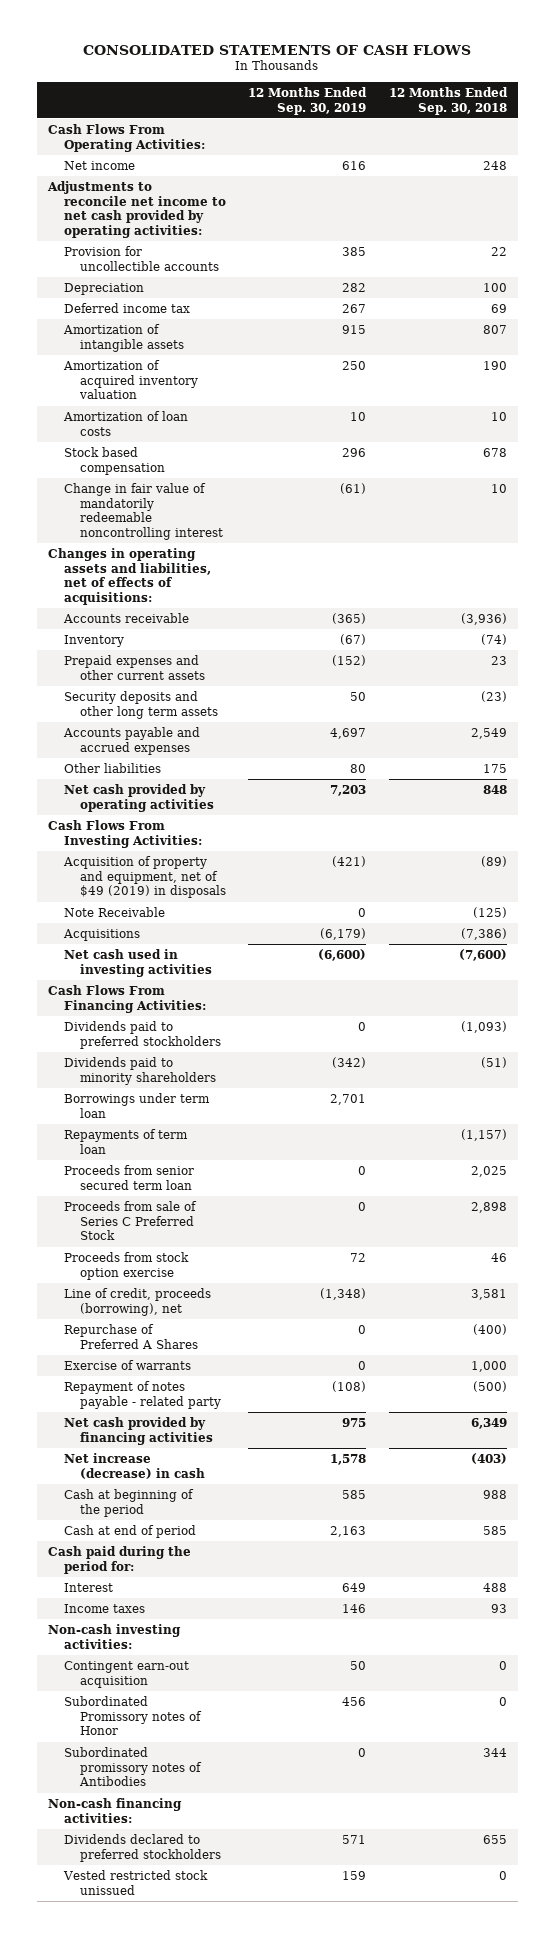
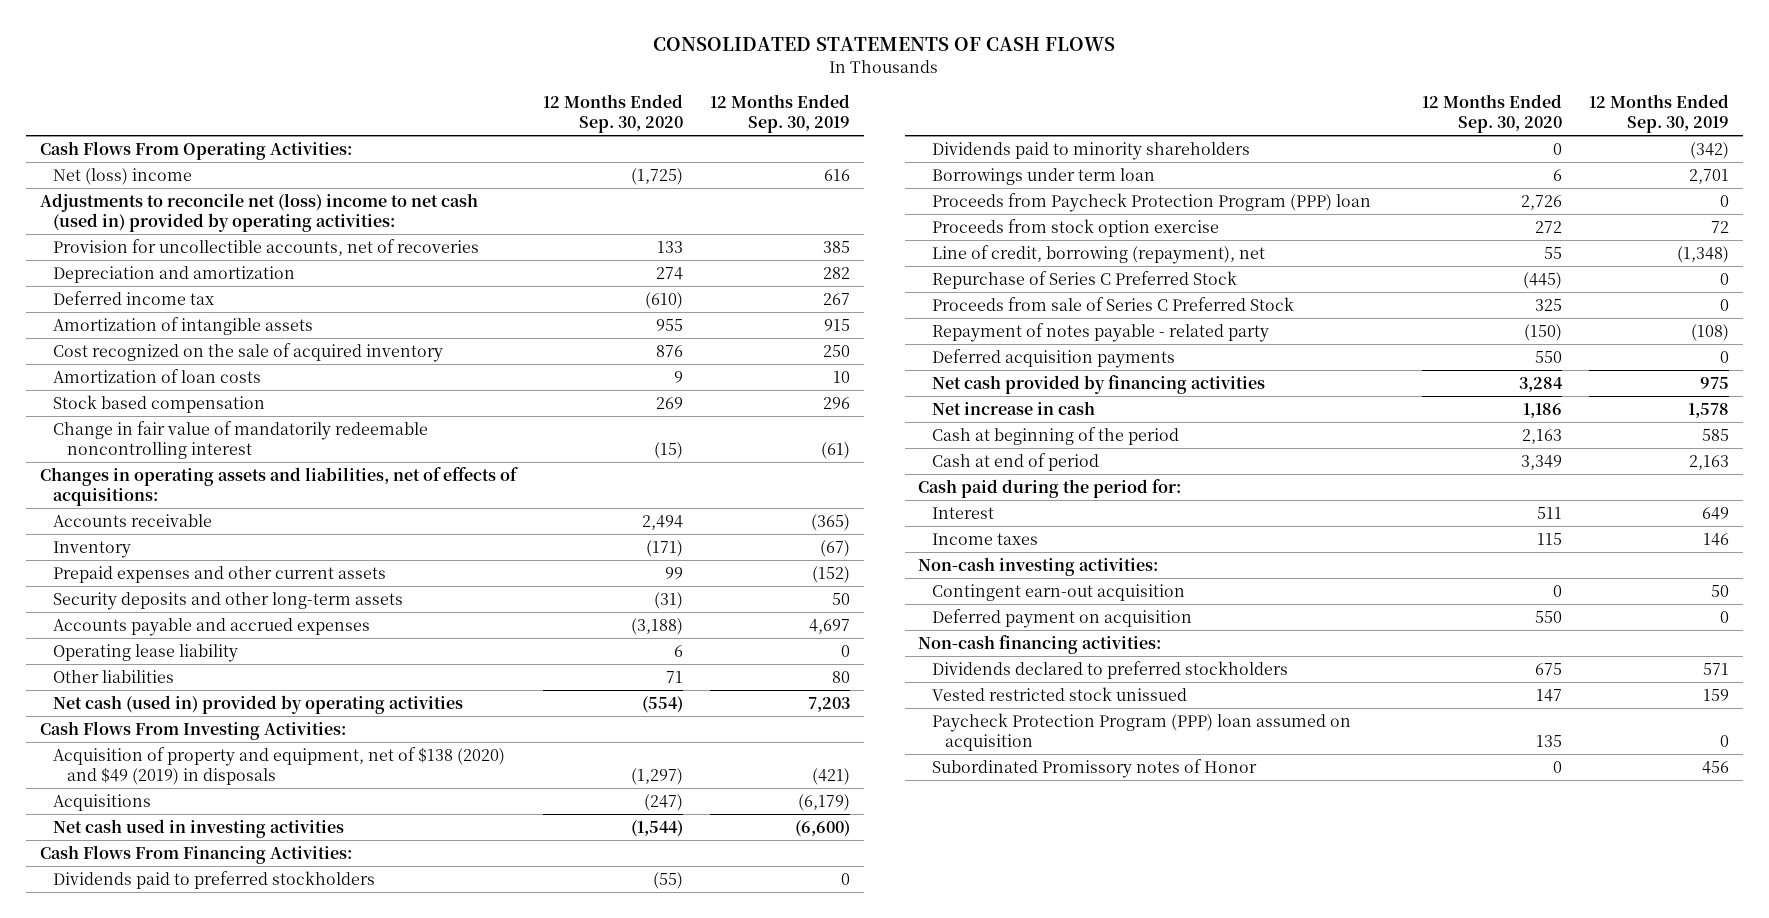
[388,86,508,115] 12 Months Ended Sep. 30, 2018 -> none
none -> [543,93,684,134] 12 Months Ended Sep. 30, 2020
[63,160,135,170] Net income -> [53,167,193,185] Net (loss) income
[46,180,226,238] Adjustments to reconcile net income to net cash provided by operating activities: -> [39,192,478,232] Adjustments to reconcile net (loss) income to net cash (used in) provided by operating activities:
[63,245,219,271] Provision for uncollectible accounts -> [53,238,480,256] Provision for uncollectible accounts, net of recoveries
[63,282,144,295] Depreciation -> [53,265,296,283] Depreciation and amortization
[62,359,198,400] Amortization of acquired inventory valuation -> [53,342,444,362] Cost recognized on the sale of acquired inventory
[63,690,218,719] Security deposits and other long term assets -> [53,591,404,610] Security deposits and other long-term assets
none -> [53,643,239,662] Operating lease liability
[63,783,214,812] Net cash provided by operating activities -> [53,694,464,714] Net cash (used in) provided by operating activities
[63,906,165,917] Note Receivable -> none
[62,855,226,899] Acquisition of property and equipment, net of $49 (2019) in disposals -> [53,746,506,785] Acquisition of property and equipment, net of $138 (2020) and $49 (2019) in disposals
[63,1128,188,1154] Repayments of term loan -> none
[63,1164,194,1190] Proceeds from senior secured term loan -> none
none -> [931,192,1371,212] Proceeds from Paycheck Protection Program (PPP) loan
[63,1359,191,1370] Exercise of warrants -> none
[63,1287,211,1316] Line of credit, proceeds (borrowing), net -> [931,244,1265,264] Line of credit, borrowing (repayment), net
[63,1323,198,1349] Repurchase of Preferred A Shares -> [931,270,1237,289] Repurchase of Series C Preferred Stock
[63,1200,197,1241] Proceeds from sale of Series C Preferred Stock -> [931,296,1294,311] Proceeds from sale of Series C Preferred Stock
none -> [931,348,1175,368] Deferred acquisition payments
[63,1452,205,1479] Net increase (decrease) in cash -> [931,400,1095,415] Net increase in cash
[63,1746,202,1787] Subordinated promissory notes of Antibodies -> none
none -> [931,608,1192,628] Deferred payment on acquisition
none -> [931,712,1351,751] Paycheck Protection Program (PPP) loan assumed on acquisition
[63,1695,202,1736] Subordinated Promissory notes of Honor -> [931,758,1257,778] Subordinated Promissory notes of Honor

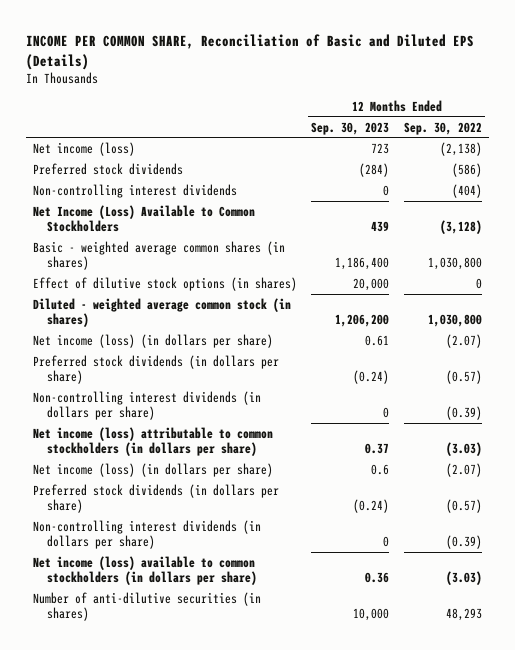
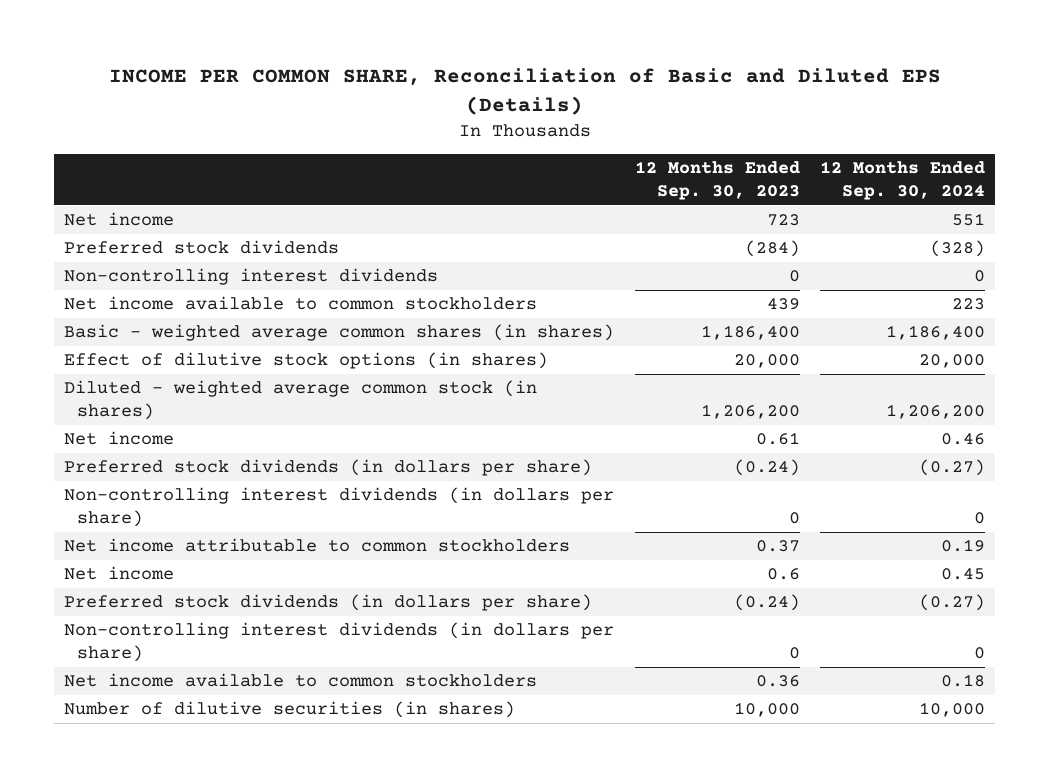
[403,121,482,135] Sep. 30, 2022 -> none
none -> [820,161,986,201] 12 Months Ended Sep. 30, 2024
[33,141,136,156] Net income (loss) -> [64,212,175,227] Net income
[33,204,256,232] Net Income (Loss) Available to Common Stockholders -> [64,296,538,311] Net income available to common stockholders
[33,333,274,348] Net income (loss) (in dollars per share) -> [64,431,175,446] Net income
[33,426,274,456] Net income (loss) attributable to common stockholders (in dollars per share) -> [64,538,571,553] Net income attributable to common stockholders
[33,462,274,477] Net income (loss) (in dollars per share) -> [64,566,175,581] Net income
[33,555,258,585] Net income (loss) available to common stockholders (in dollars per share) -> [64,673,538,688] Net income available to common stockholders
[33,591,262,621] Number of anti-dilutive securities (in shares) -> [64,701,516,719] Number of dilutive securities (in shares)

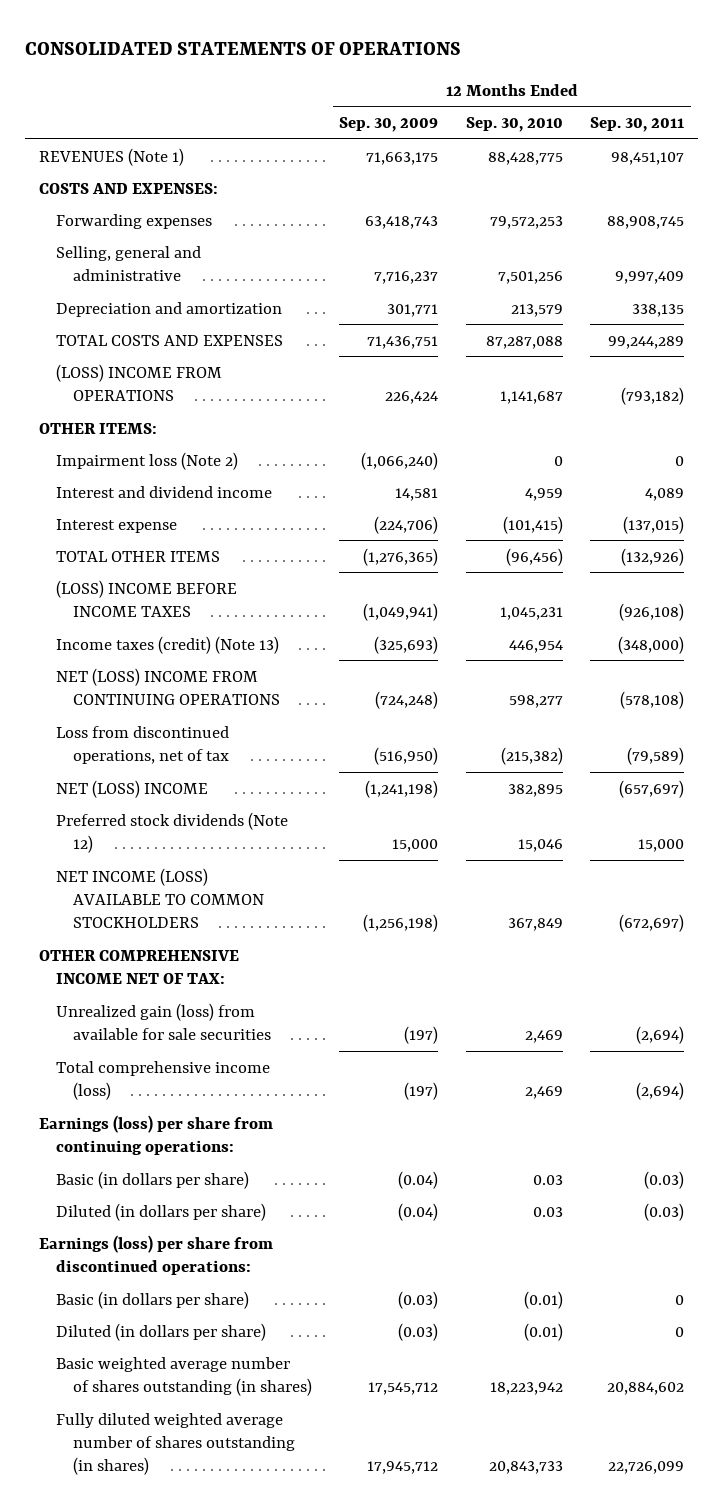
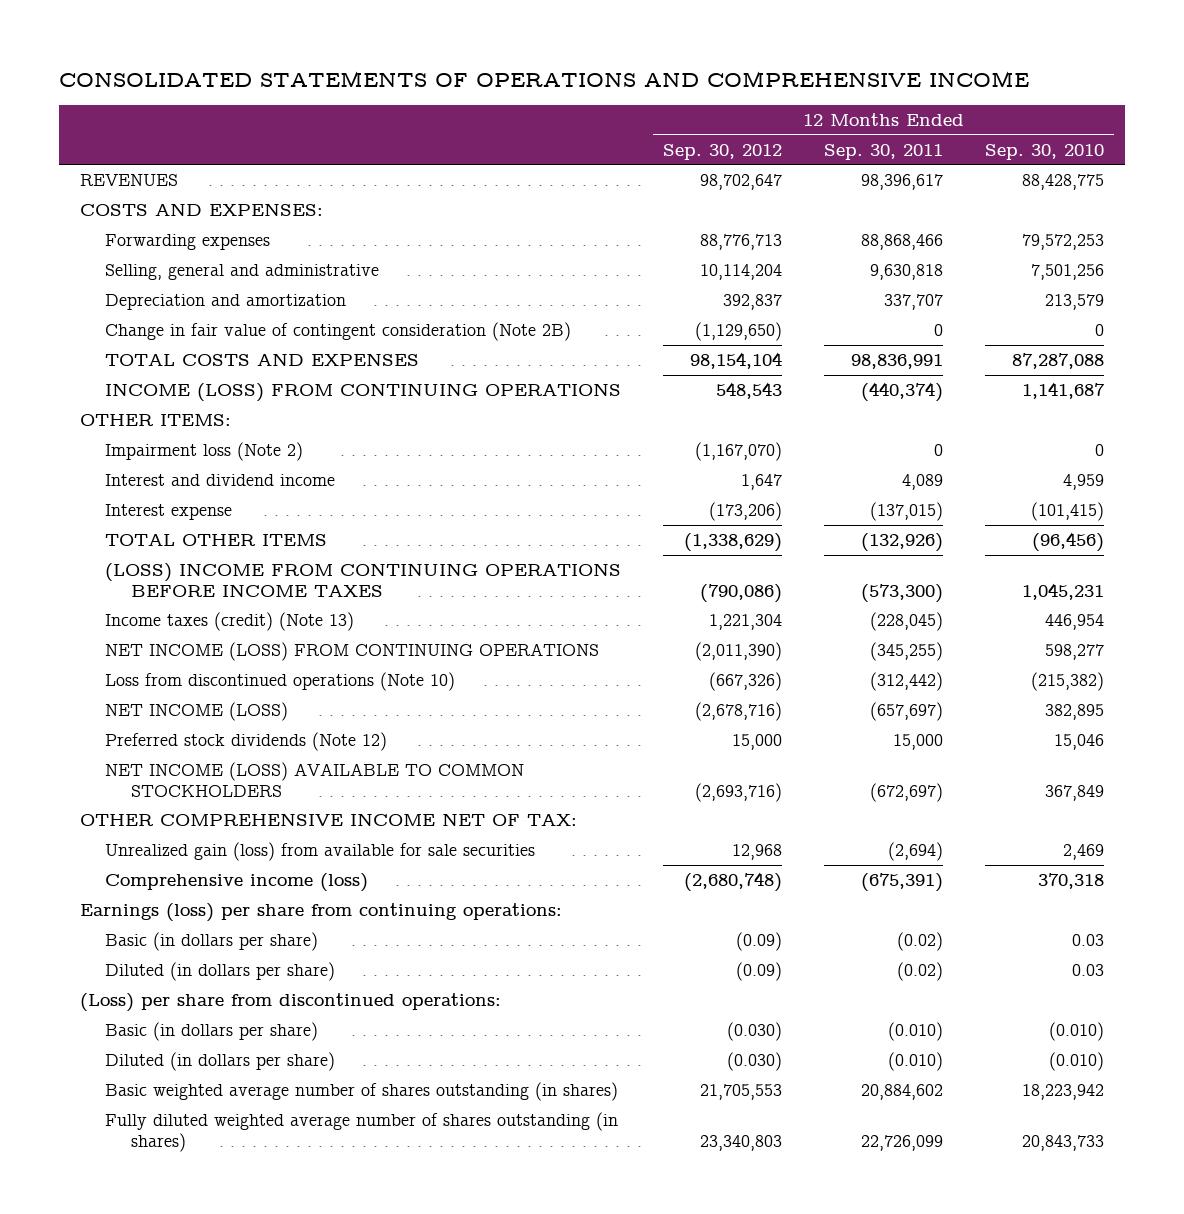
[25,41,462,55] CONSOLIDATED STATEMENTS OF OPERATIONS -> [58,70,1029,87] CONSOLIDATED STATEMENTS OF OPERATIONS AND COMPREHENSIVE INCOME
[339,116,439,132] Sep. 30, 2009 -> none
none -> [663,143,783,160] Sep. 30, 2012
[39,147,185,166] REVENUES (Note 1) -> [79,174,178,187] REVENUES
[611,151,685,165] 98,451,107 -> [861,174,944,191] 98,396,617
[607,215,685,229] 88,908,745 -> [861,234,944,251] 88,868,466
[615,270,685,284] 9,997,409 -> [870,264,944,281] 9,630,818
[632,303,685,317] 338,135 -> [884,294,944,311] 337,707
none -> [105,322,572,342] Change in fair value of contingent consideration (Note 2B)
[608,335,685,349] 99,244,289 -> [851,354,944,370] 98,836,991
[56,363,223,401] (LOSS) INCOME FROM OPERATIONS -> [105,383,622,403] INCOME (LOSS) FROM CONTINUING OPERATIONS
[621,386,685,405] (793,182) -> [861,382,944,403] (440,374)
[56,579,238,617] (LOSS) INCOME BEFORE INCOME TAXES -> [105,563,622,597] (LOSS) INCOME FROM CONTINUING OPERATIONS BEFORE INCOME TAXES
[619,602,685,621] (926,108) -> [861,583,944,603] (573,300)
[618,635,685,654] (348,000) -> [870,612,944,632] (228,045)
[56,667,281,705] NET (LOSS) INCOME FROM CONTINUING OPERATIONS -> [105,642,600,662] NET INCOME (LOSS) FROM CONTINUING OPERATIONS
[620,690,685,709] (578,108) -> [870,642,944,662] (345,255)
[56,725,230,764] Loss from discontinued operations, net of tax -> [105,672,456,692] Loss from discontinued operations (Note 10)
[627,746,685,765] (79,589) -> [870,672,944,692] (312,442)
[56,779,209,798] NET (LOSS) INCOME -> [105,702,289,722] NET INCOME (LOSS)
[56,1060,271,1100] Total comprehensive income (loss) -> [105,873,369,893] Comprehensive income (loss)
[524,1085,563,1099] 2,469 -> [1037,873,1104,890] 370,318
[636,1081,685,1100] (2,694) -> [861,873,944,893] (675,391)
[644,1170,685,1189] (0.03) -> [897,932,944,952] (0.02)
[644,1202,685,1221] (0.03) -> [897,962,944,982] (0.02)
[39,1234,274,1275] Earnings (loss) per share from discontinued operations: -> [79,993,501,1013] (Loss) per share from discontinued operations:
[523,1290,563,1309] (0.01) -> [1048,1022,1104,1042] (0.010)
[675,1294,685,1305] 0 -> [888,1022,944,1042] (0.010)
[523,1322,563,1341] (0.01) -> [1048,1052,1104,1072] (0.010)
[675,1326,685,1337] 0 -> [888,1052,944,1072] (0.010)

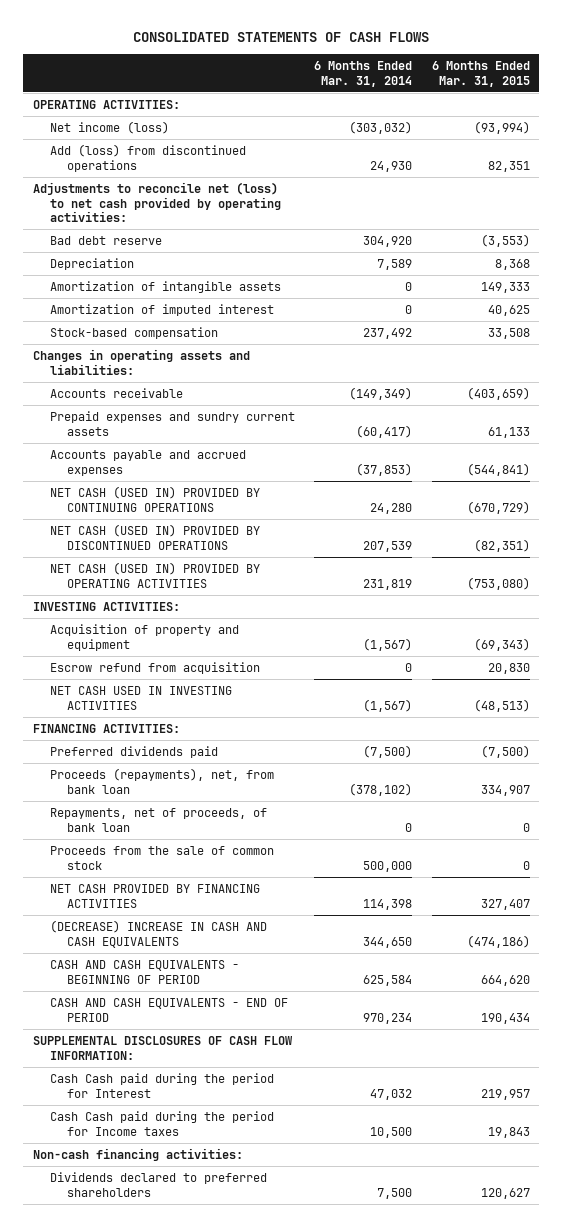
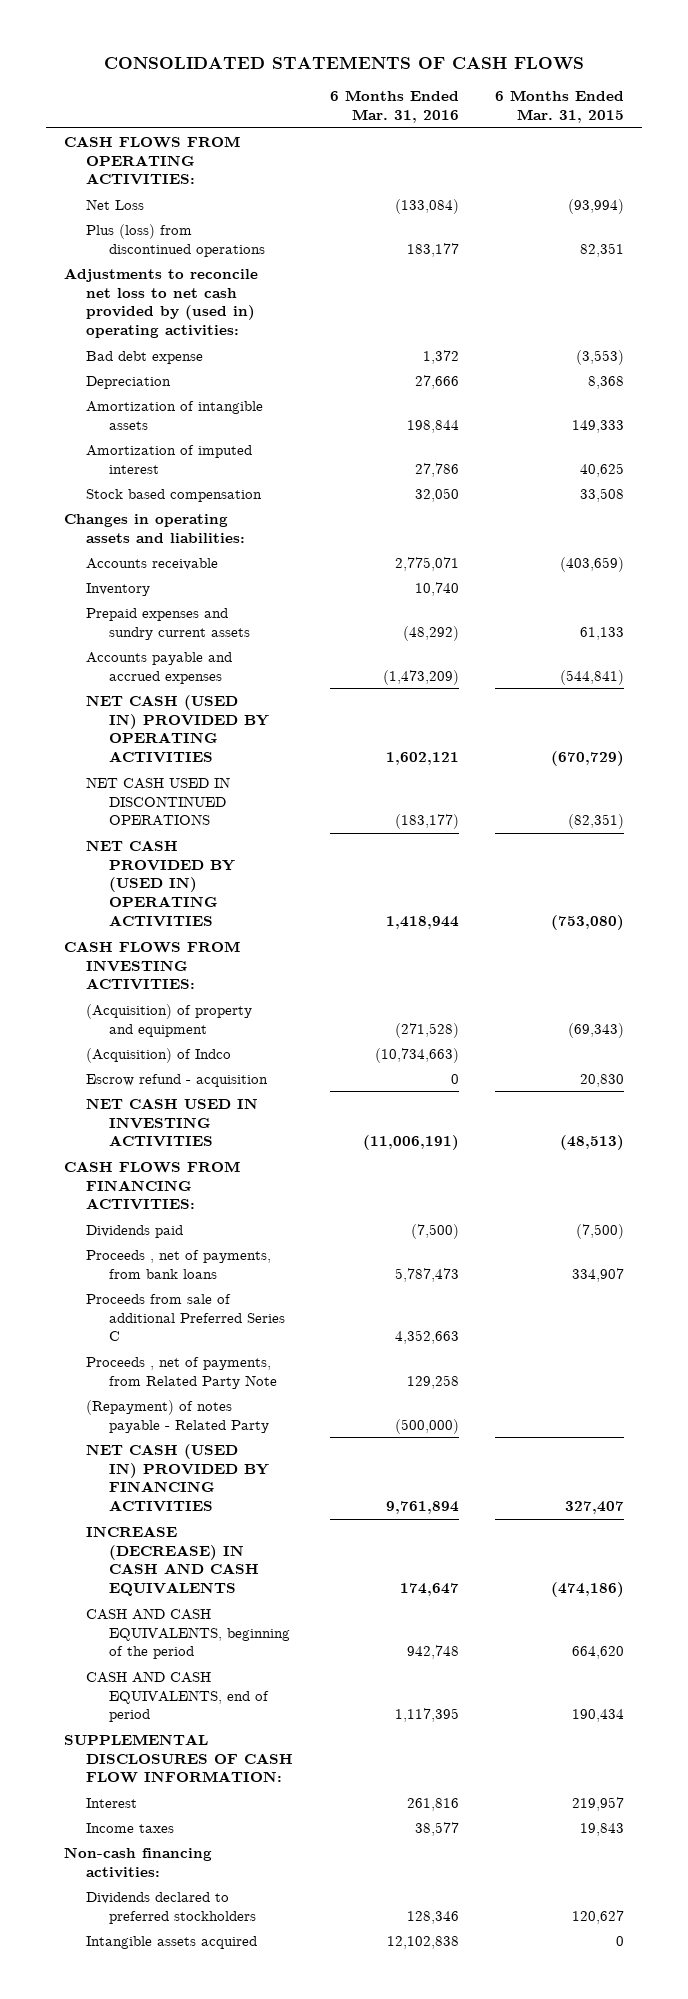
[314,60,413,87] 6 Months Ended Mar. 31, 2014 -> none
none -> [329,90,459,124] 6 Months Ended Mar. 31, 2016
[32,99,180,109] OPERATING ACTIVITIES: -> [64,135,241,186] CASH FLOWS FROM OPERATING ACTIVITIES:
[49,120,169,134] Net income (loss) -> [86,198,145,210] Net Loss
[49,143,246,172] Add (loss) from discontinued operations -> [86,223,265,257] Plus (loss) from discontinued operations
[32,181,281,223] Adjustments to reconcile net (loss) to net cash provided by operating activities: -> [64,267,259,339] Adjustments to reconcile net loss to net cash provided by (used in) operating activities:
[49,235,162,245] Bad debt reserve -> [86,350,204,364] Bad debt expense
[49,326,218,339] Stock-based compensation -> [86,488,263,502] Stock based compensation
none -> [86,582,151,596] Inventory
[49,485,260,512] NET CASH (USED IN) PROVIDED BY CONTINUING OPERATIONS -> [86,694,269,764] NET CASH (USED IN) PROVIDED BY OPERATING ACTIVITIES
[49,523,260,550] NET CASH (USED IN) PROVIDED BY DISCONTINUED OPERATIONS -> [86,776,231,827] NET CASH USED IN DISCONTINUED OPERATIONS
[49,561,260,588] NET CASH (USED IN) PROVIDED BY OPERATING ACTIVITIES -> [86,839,235,928] NET CASH PROVIDED BY (USED IN) OPERATING ACTIVITIES
[32,601,180,611] INVESTING ACTIVITIES: -> [64,940,241,991] CASH FLOWS FROM INVESTING ACTIVITIES:
[49,623,239,651] Acquisition of property and equipment -> [86,1003,253,1037] (Acquisition) of property and equipment
none -> [86,1047,232,1063] (Acquisition) of Indco
[49,661,260,674] Escrow refund from acquisition -> [86,1073,269,1087] Escrow refund - acquisition
[49,807,267,832] Repayments, net of proceeds, of bank loan -> none
[49,845,274,870] Proceeds from the sale of common stock -> none
[32,723,180,733] FINANCING ACTIVITIES: -> [64,1160,241,1211] CASH FLOWS FROM FINANCING ACTIVITIES:
[49,745,218,758] Preferred dividends paid -> [86,1224,184,1238] Dividends paid
[49,767,274,794] Proceeds (repayments), net, from bank loan -> [86,1249,272,1279] Proceeds , net of payments, from bank loans
none -> [86,1293,285,1342] Proceeds from sale of additional Preferred Series C
none -> [86,1356,277,1389] Proceeds , net of payments, from Related Party Note
none -> [86,1399,269,1433] (Repayment) of notes payable - Related Party
[49,883,260,908] NET CASH PROVIDED BY FINANCING ACTIVITIES -> [86,1443,269,1513] NET CASH (USED IN) PROVIDED BY FINANCING ACTIVITIES
[49,919,267,948] (DECREASE) INCREASE IN CASH AND CASH EQUIVALENTS -> [86,1525,259,1597] INCREASE (DECREASE) IN CASH AND CASH EQUIVALENTS
[49,959,239,984] CASH AND CASH EQUIVALENTS - BEGINNING OF PERIOD -> [86,1607,290,1660] CASH AND CASH EQUIVALENTS, beginning of the period
[49,997,288,1022] CASH AND CASH EQUIVALENTS - END OF PERIOD -> [86,1670,269,1723] CASH AND CASH EQUIVALENTS, end of period
[49,1072,274,1098] Cash Cash paid during the period for Interest -> [86,1797,138,1808] Interest
[49,1110,274,1136] Cash Cash paid during the period for Income taxes -> [86,1822,175,1833] Income taxes
[49,1171,267,1197] Dividends declared to preferred shareholders -> [86,1891,256,1924] Dividends declared to preferred stockholders
none -> [86,1935,258,1949] Intangible assets acquired

